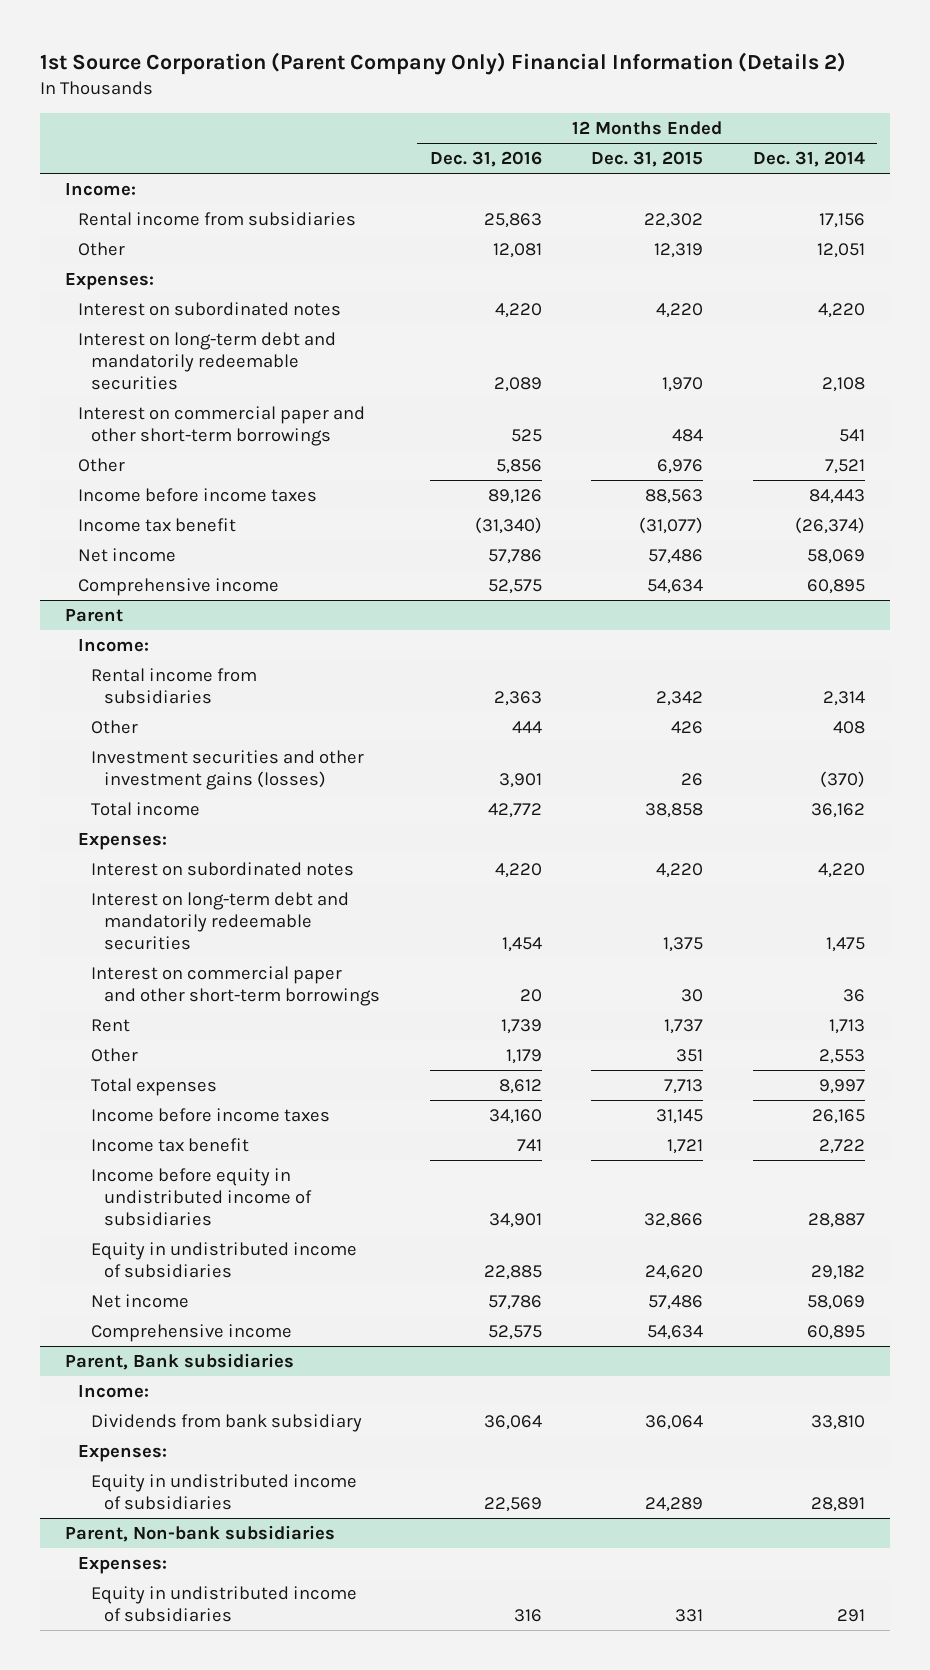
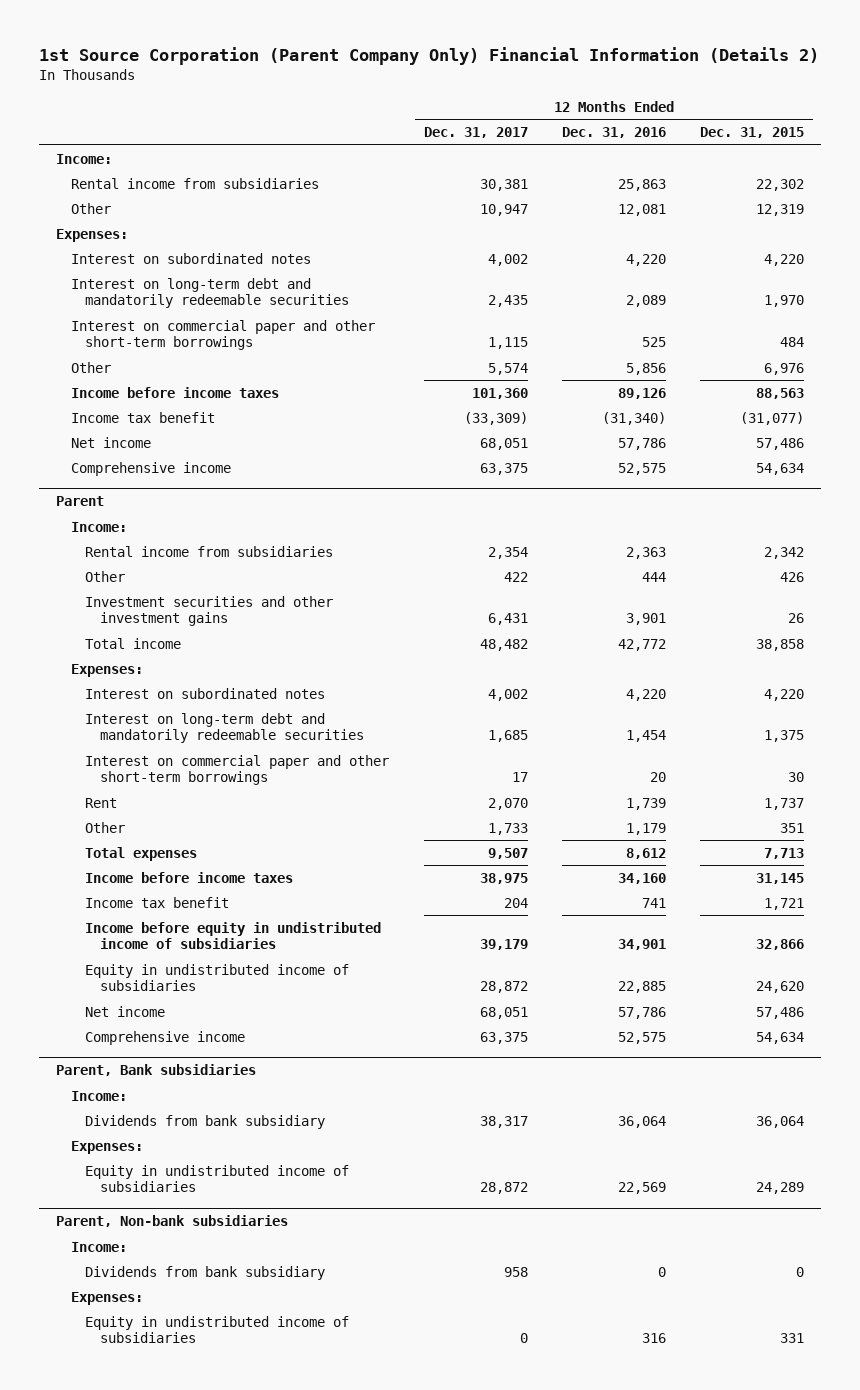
[752,150,865,167] Dec. 31, 2014 -> none
none -> [423,127,528,139] Dec. 31, 2017
[91,749,365,790] Investment securities and other investment gains (losses) -> [85,595,334,627] Investment securities and other investment gains
none -> [70,1241,127,1252] Income:
none -> [85,1265,326,1280] Dividends from bank subsidiary

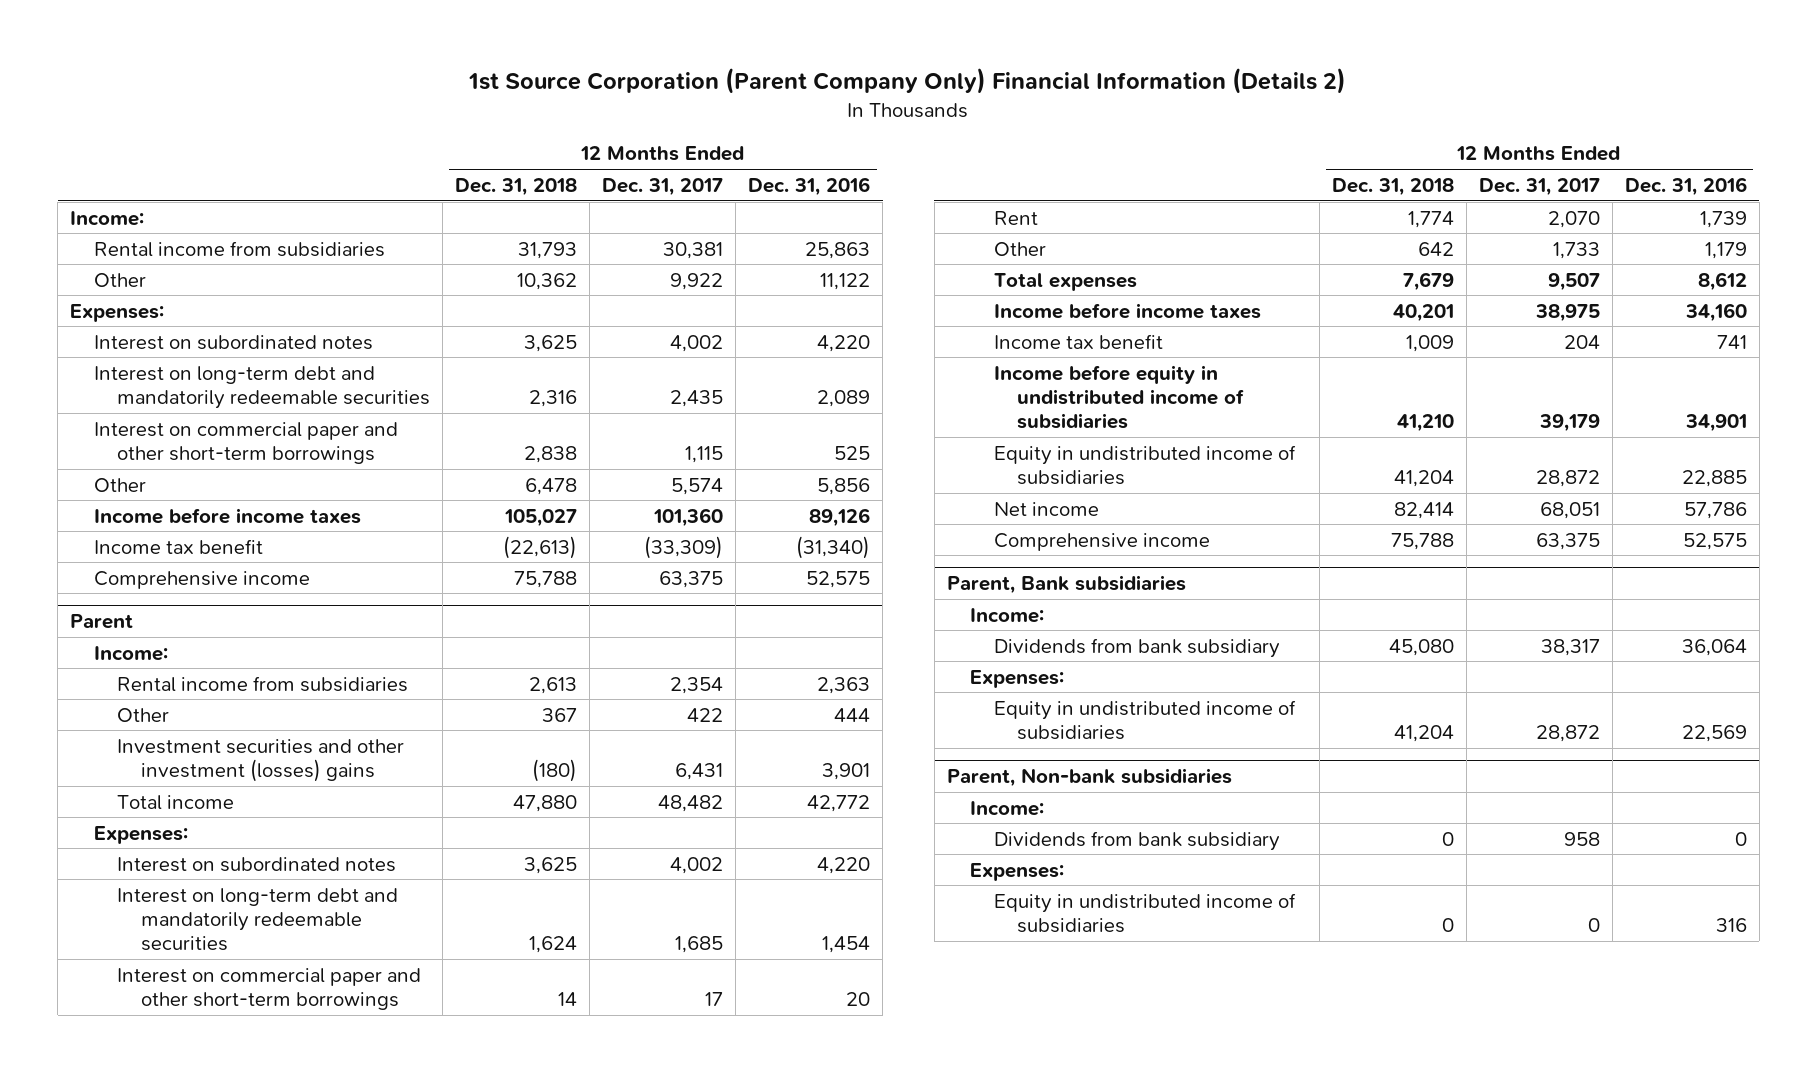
[699,127,804,139] Dec. 31, 2015 -> none
none -> [455,177,578,196] Dec. 31, 2018
[479,203,528,216] 10,947 -> [670,272,724,290] 9,922
[617,203,666,216] 12,081 -> [820,272,871,290] 11,122
[70,436,151,448] Net income -> none
[85,595,334,627] Investment securities and other investment gains -> [117,738,405,782] Investment securities and other investment (losses) gains

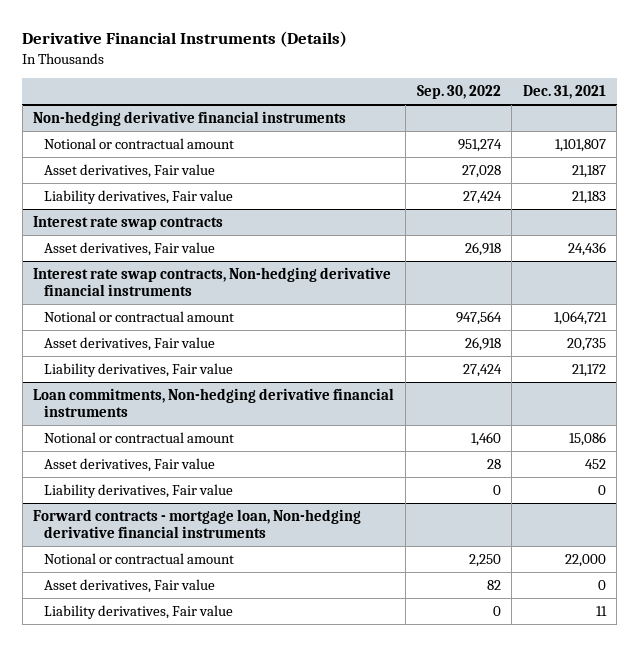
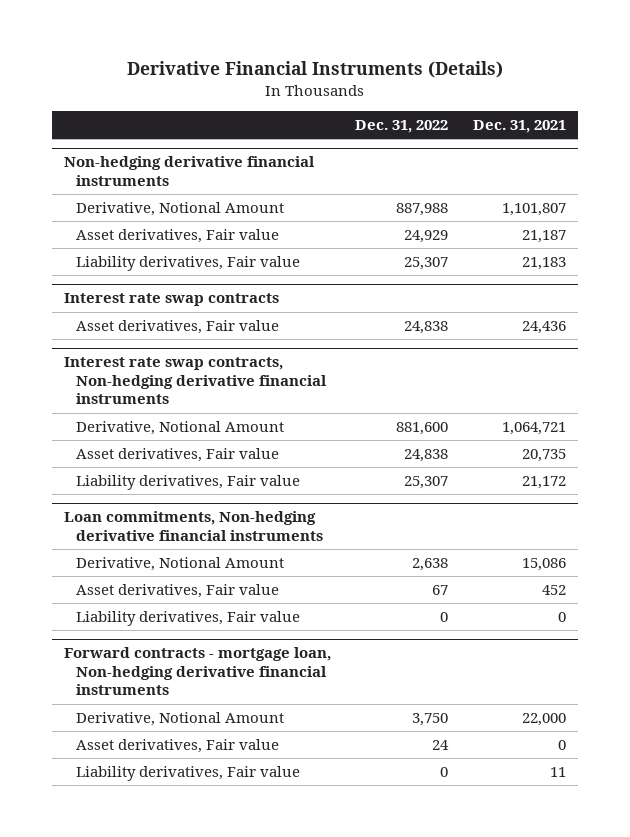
[416,85,501,100] Sep. 30, 2022 -> none
none -> [355,120,449,134] Dec. 31, 2022
[44,137,235,149] Notional or contractual amount -> [75,202,284,217] Derivative, Notional Amount
[44,310,235,322] Notional or contractual amount -> [75,421,284,436] Derivative, Notional Amount
[44,431,235,443] Notional or contractual amount -> [75,557,284,572] Derivative, Notional Amount
[44,552,235,564] Notional or contractual amount -> [75,712,284,727] Derivative, Notional Amount

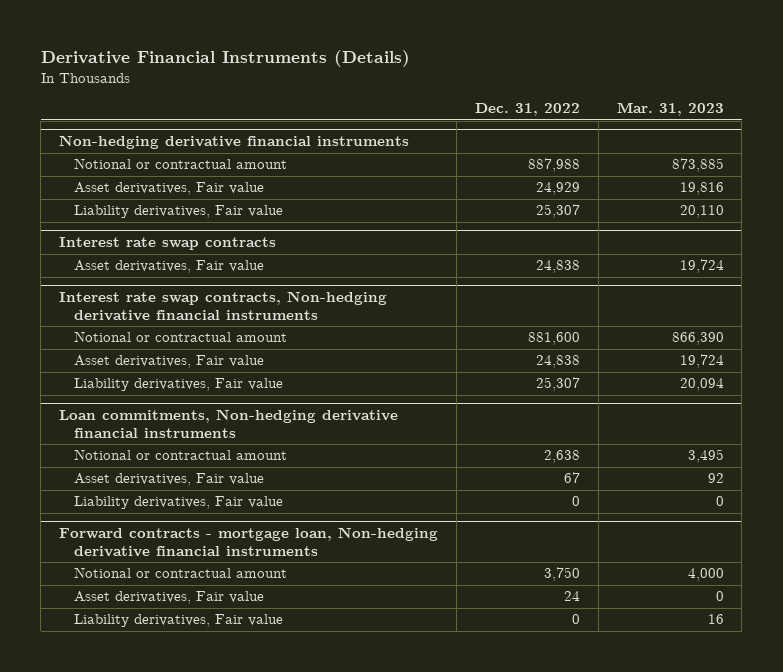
[472,120,566,134] Dec. 31, 2021 -> none
none -> [616,102,724,117] Mar. 31, 2023
[75,202,284,217] Derivative, Notional Amount -> [74,158,288,170] Notional or contractual amount
[75,421,284,436] Derivative, Notional Amount -> [74,331,288,343] Notional or contractual amount
[75,557,284,572] Derivative, Notional Amount -> [74,449,288,461] Notional or contractual amount
[75,712,284,727] Derivative, Notional Amount -> [74,567,288,579] Notional or contractual amount

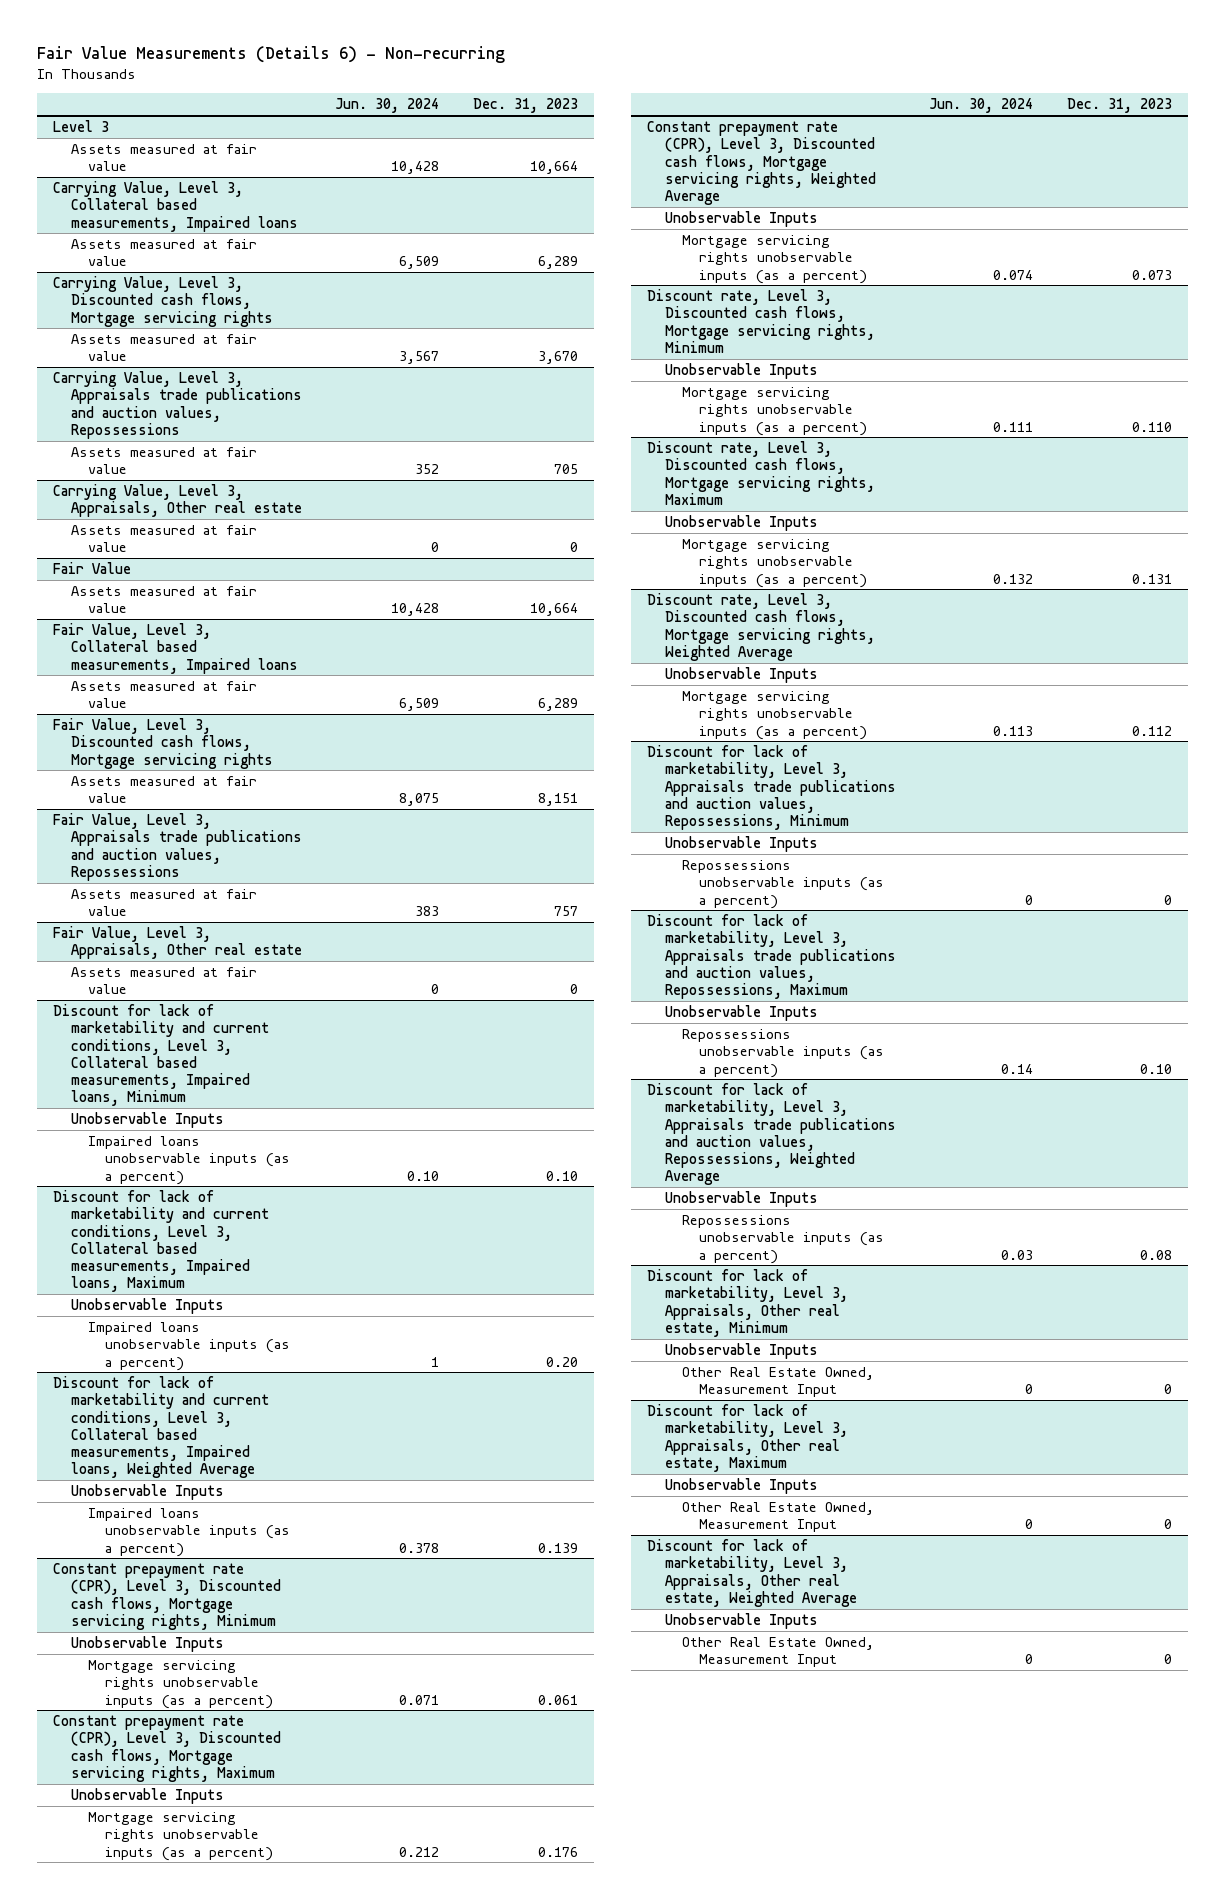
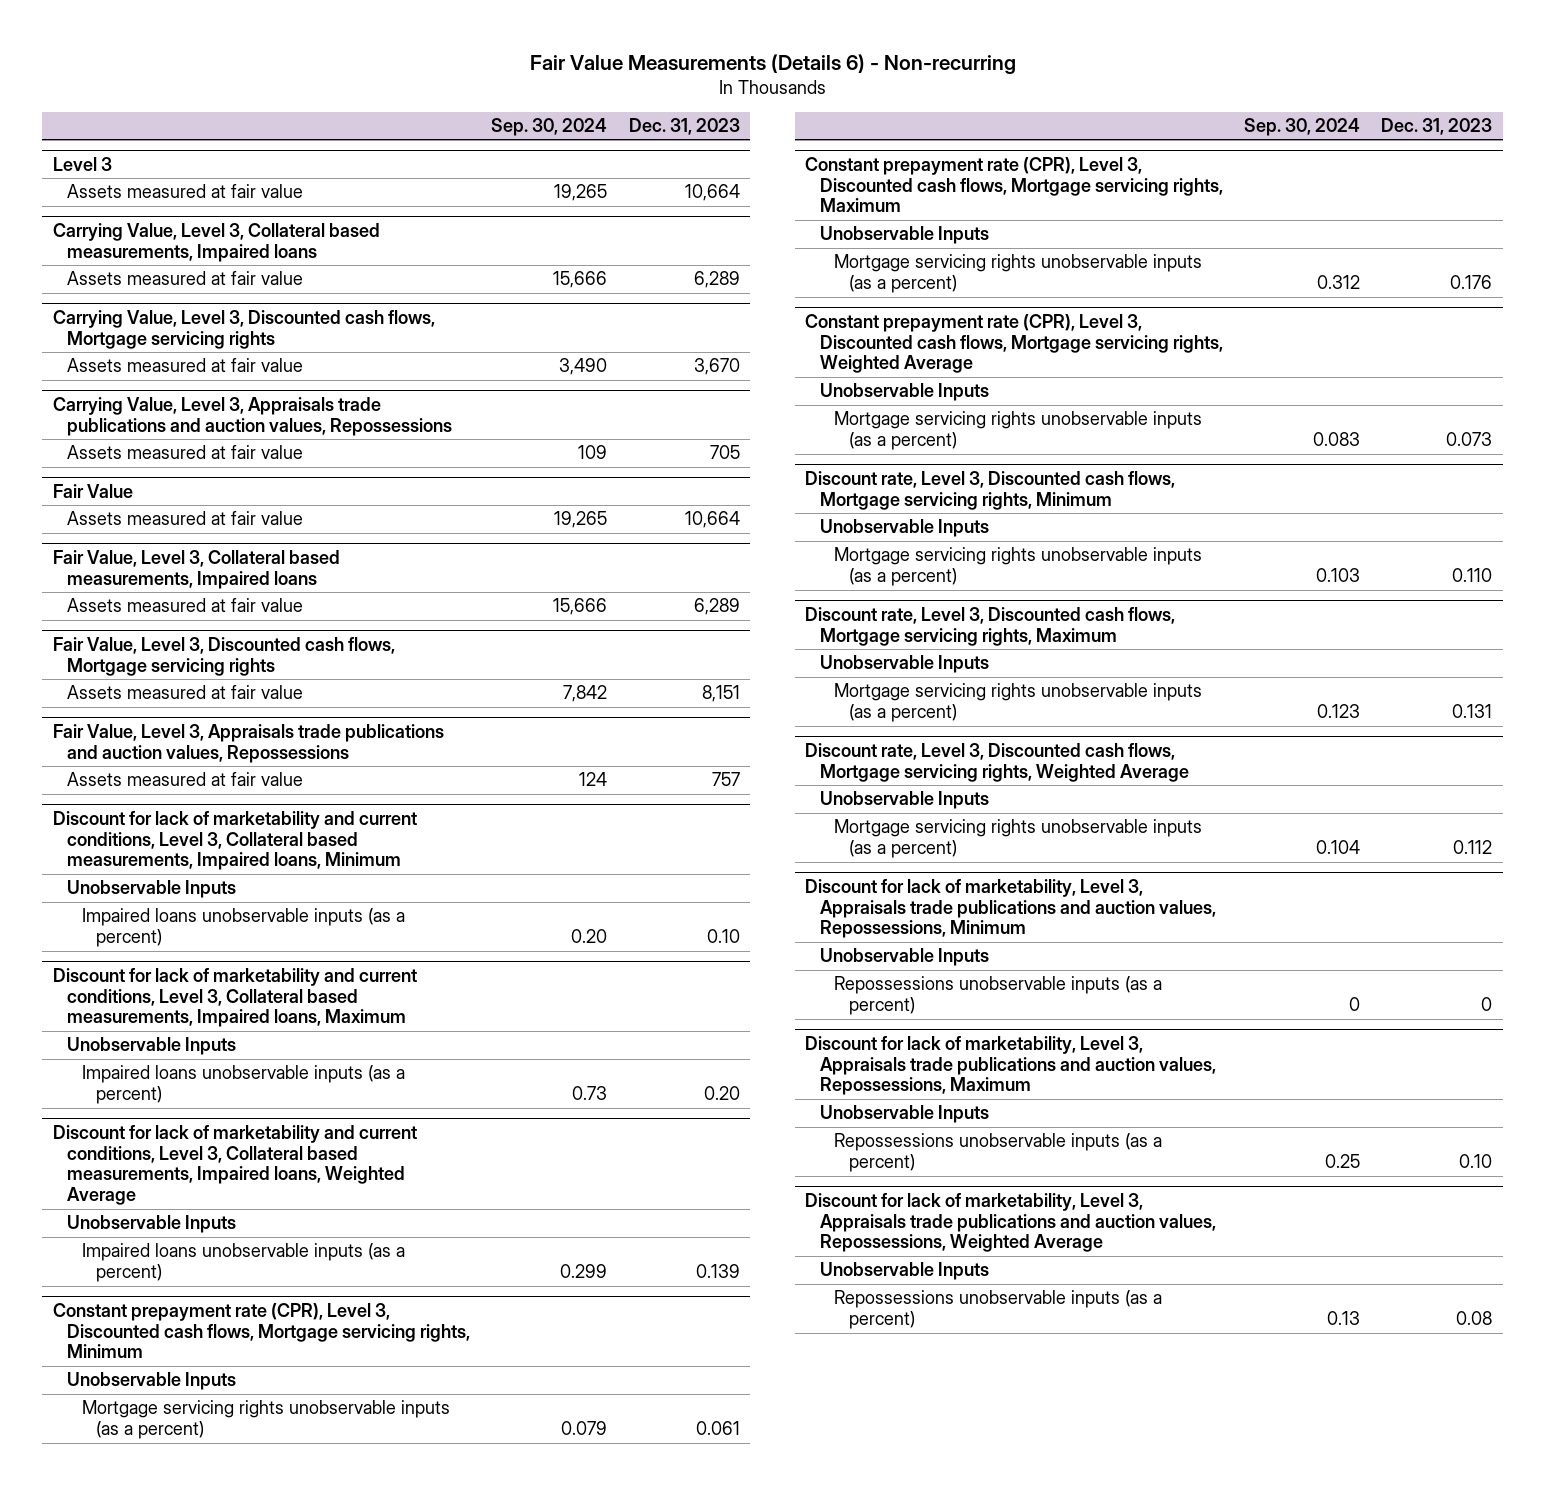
[335,98,440,114] Jun. 30, 2024 -> none
none -> [491,117,608,136] Sep. 30, 2024
[53,483,302,518] Carrying Value, Level 3, Appraisals, Other real estate -> none
[70,524,257,553] Assets measured at fair value -> none
[53,925,302,960] Fair Value, Level 3, Appraisals, Other real estate -> none
[70,966,257,995] Assets measured at fair value -> none
[647,1268,848,1337] Discount for lack of marketability, Level 3, Appraisals, Other real estate, Minimum -> none
[664,1342,818,1359] Unobservable Inputs -> none
[681,1366,874,1398] Other Real Estate Owned, Measurement Input -> none
[647,1403,848,1472] Discount for lack of marketability, Level 3, Appraisals, Other real estate, Maximum -> none
[664,1477,818,1494] Unobservable Inputs -> none
[681,1501,874,1533] Other Real Estate Owned, Measurement Input -> none
[647,1538,857,1607] Discount for lack of marketability, Level 3, Appraisals, Other real estate, Weighted Average -> none
[664,1612,818,1629] Unobservable Inputs -> none
[681,1636,874,1668] Other Real Estate Owned, Measurement Input -> none

